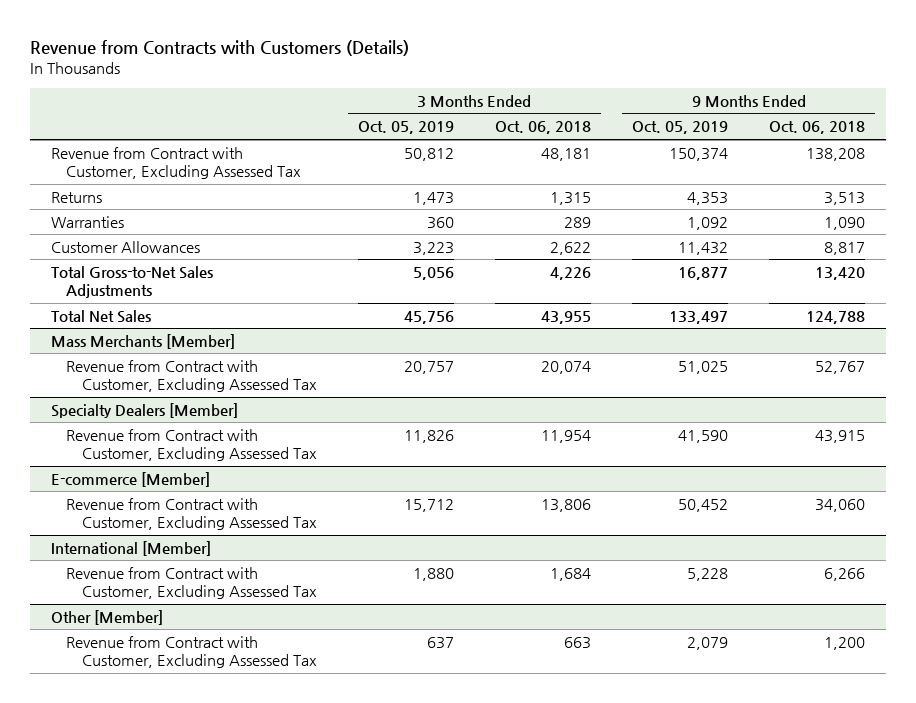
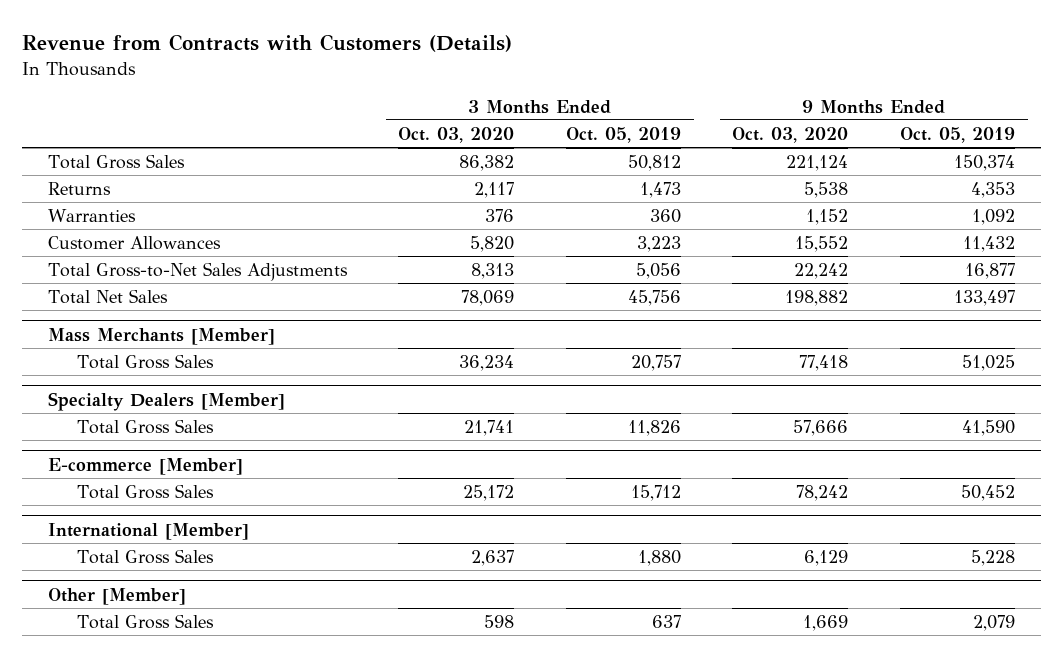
[494,121,591,135] Oct. 06, 2018 -> none
[769,121,866,135] Oct. 06, 2018 -> none
none -> [398,126,515,143] Oct. 03, 2020
none -> [732,126,849,143] Oct. 03, 2020
[50,146,302,180] Revenue from Contract with Customer, Excluding Assessed Tax -> [47,153,185,169] Total Gross Sales
[66,359,317,393] Revenue from Contract with Customer, Excluding Assessed Tax -> [76,353,214,369] Total Gross Sales
[66,428,317,462] Revenue from Contract with Customer, Excluding Assessed Tax -> [76,418,214,434] Total Gross Sales
[66,497,317,531] Revenue from Contract with Customer, Excluding Assessed Tax -> [76,483,214,499] Total Gross Sales
[66,566,317,600] Revenue from Contract with Customer, Excluding Assessed Tax -> [76,548,214,564] Total Gross Sales
[66,635,317,669] Revenue from Contract with Customer, Excluding Assessed Tax -> [76,613,214,629] Total Gross Sales

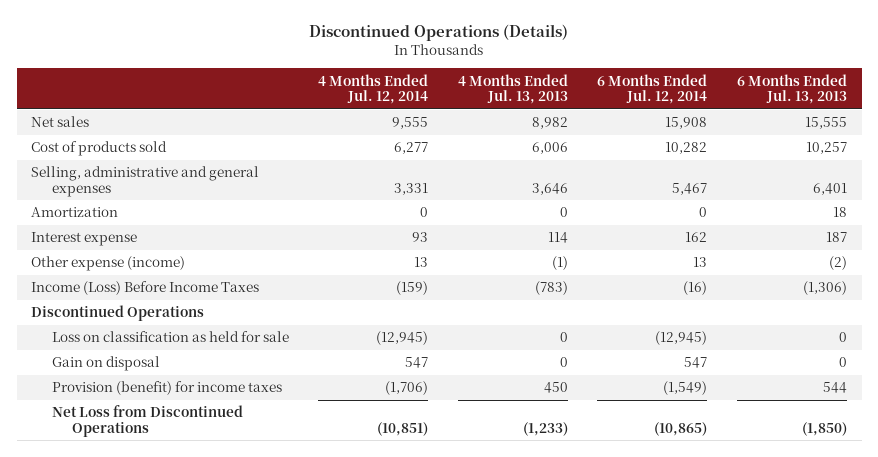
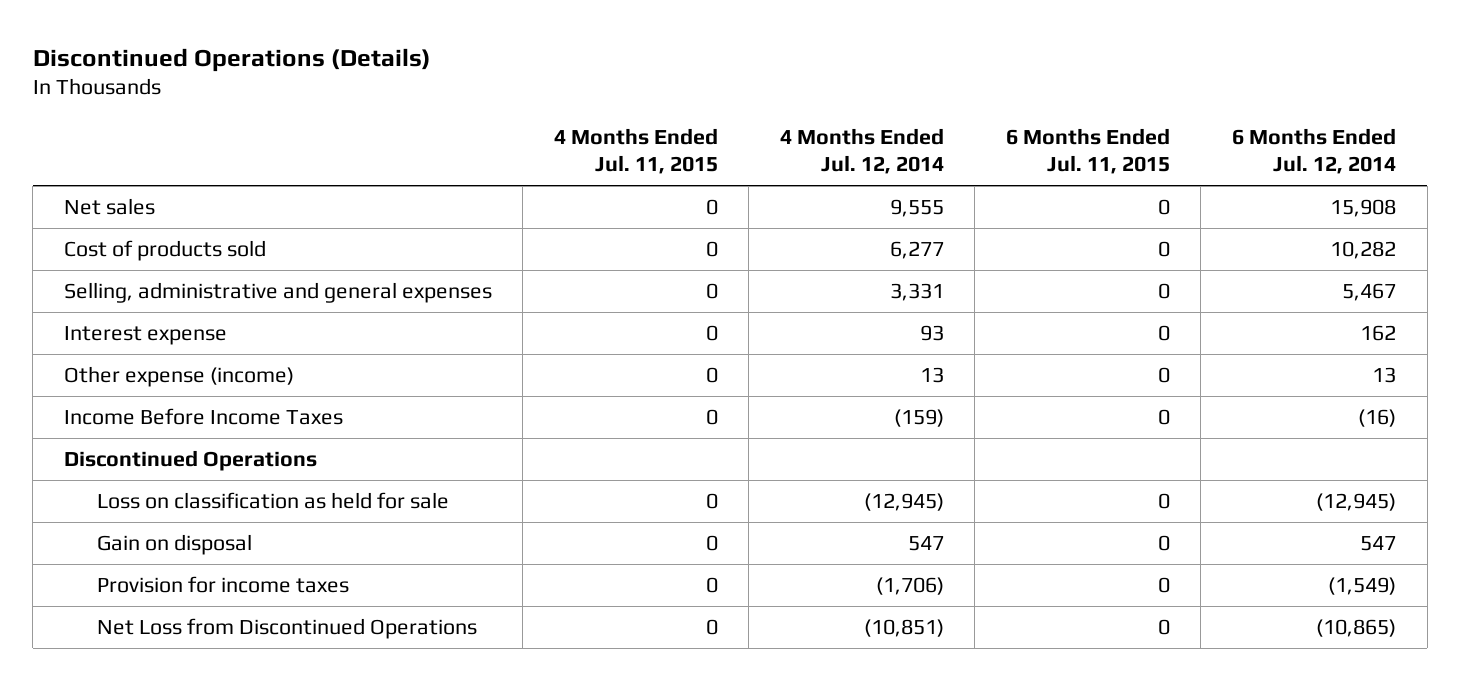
[457,73,568,105] 4 Months Ended Jul. 13, 2013 -> none
[737,73,848,105] 6 Months Ended Jul. 13, 2013 -> none
none -> [553,127,718,174] 4 Months Ended Jul. 11, 2015
none -> [1005,127,1170,174] 6 Months Ended Jul. 11, 2015
[31,207,119,218] Amortization -> none
[31,281,260,296] Income (Loss) Before Income Taxes -> [63,408,343,426] Income Before Income Taxes
[51,381,282,396] Provision (benefit) for income taxes -> [97,576,350,594] Provision for income taxes

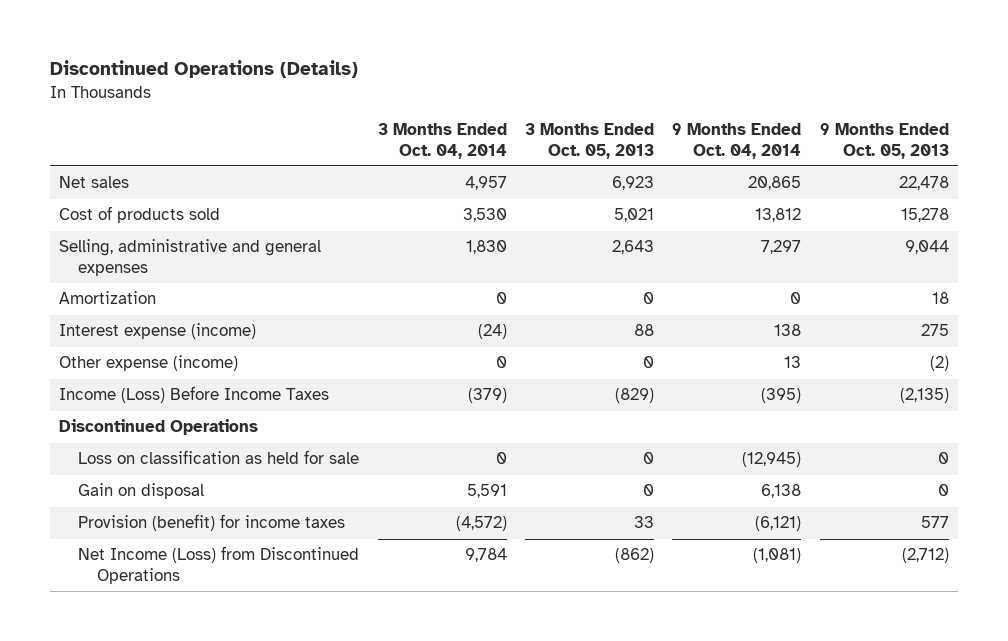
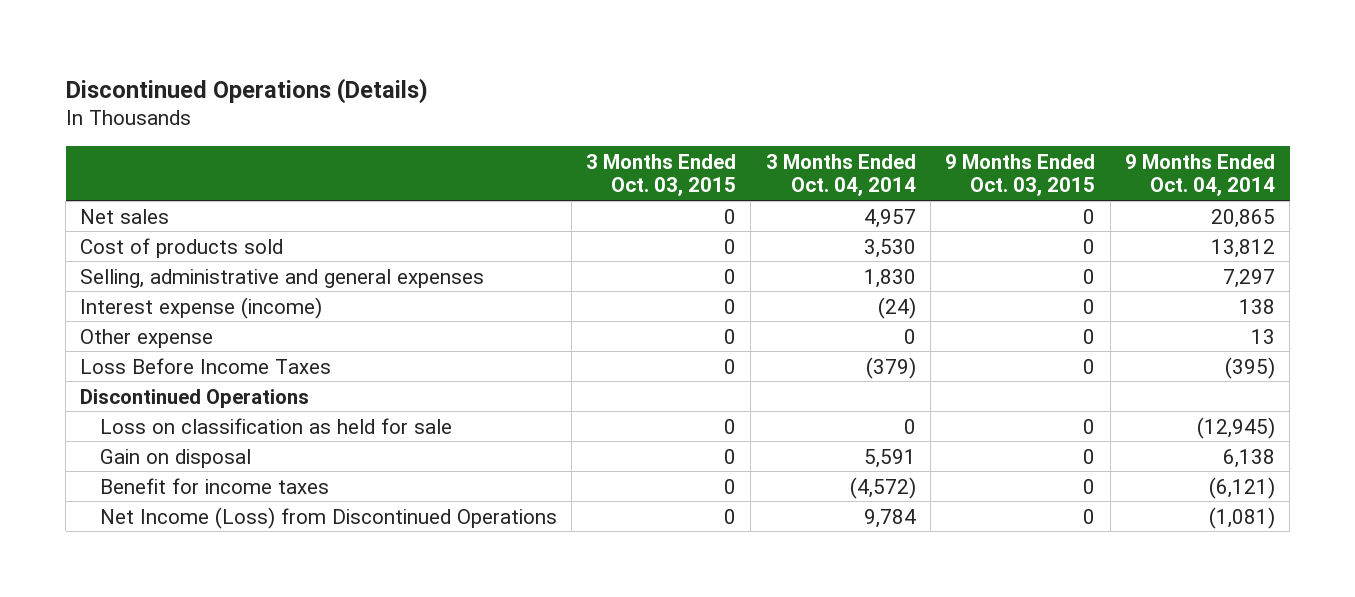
[524,123,654,159] 3 Months Ended Oct. 05, 2013 -> none
[819,123,949,159] 9 Months Ended Oct. 05, 2013 -> none
none -> [586,153,737,197] 3 Months Ended Oct. 03, 2015
none -> [945,153,1096,197] 9 Months Ended Oct. 03, 2015
[58,291,156,305] Amortization -> none
[58,355,238,372] Other expense (income) -> [80,328,214,348] Other expense
[58,386,329,404] Income (Loss) Before Income Taxes -> [80,357,332,374] Loss Before Income Taxes
[78,514,346,532] Provision (benefit) for income taxes -> [99,477,329,494] Benefit for income taxes

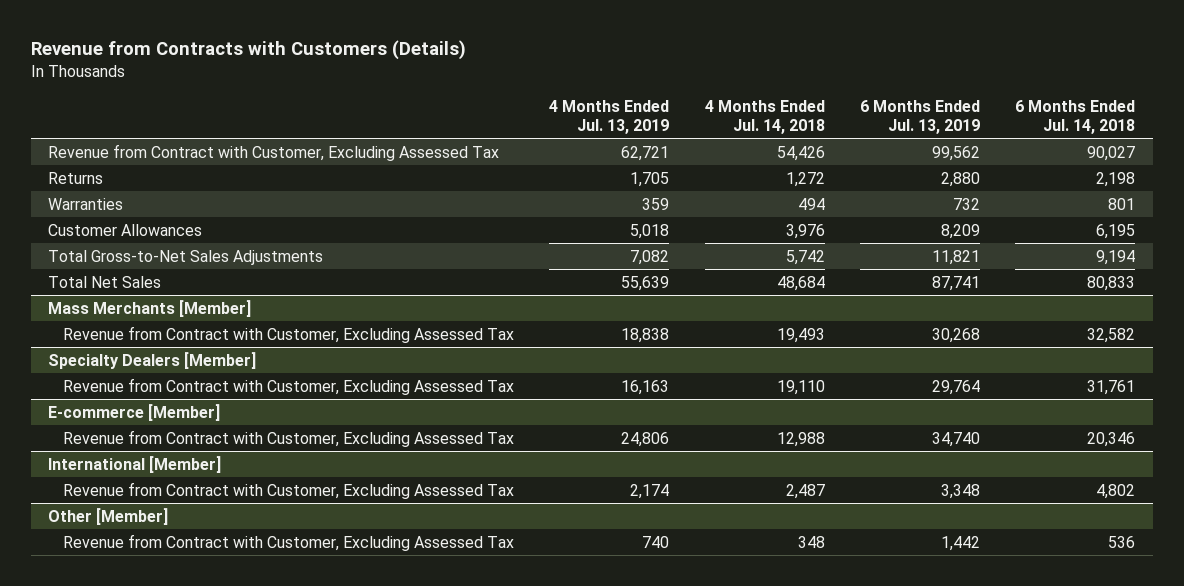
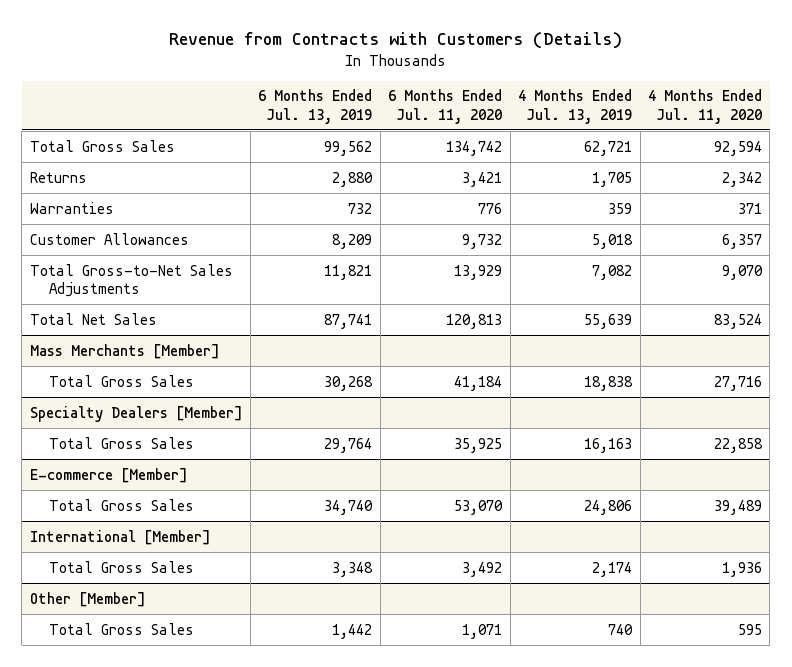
[704,99,825,134] 4 Months Ended Jul. 14, 2018 -> none
[1015,99,1136,134] 6 Months Ended Jul. 14, 2018 -> none
none -> [388,89,503,124] 6 Months Ended Jul. 11, 2020
none -> [647,89,762,124] 4 Months Ended Jul. 11, 2020
[48,143,500,161] Revenue from Contract with Customer, Excluding Assessed Tax -> [29,139,175,152] Total Gross Sales
[63,325,515,343] Revenue from Contract with Customer, Excluding Assessed Tax -> [48,374,194,387] Total Gross Sales
[63,377,515,395] Revenue from Contract with Customer, Excluding Assessed Tax -> [48,436,194,449] Total Gross Sales
[63,429,515,447] Revenue from Contract with Customer, Excluding Assessed Tax -> [48,498,194,511] Total Gross Sales
[63,481,515,499] Revenue from Contract with Customer, Excluding Assessed Tax -> [48,560,194,573] Total Gross Sales
[63,533,515,551] Revenue from Contract with Customer, Excluding Assessed Tax -> [48,622,194,635] Total Gross Sales

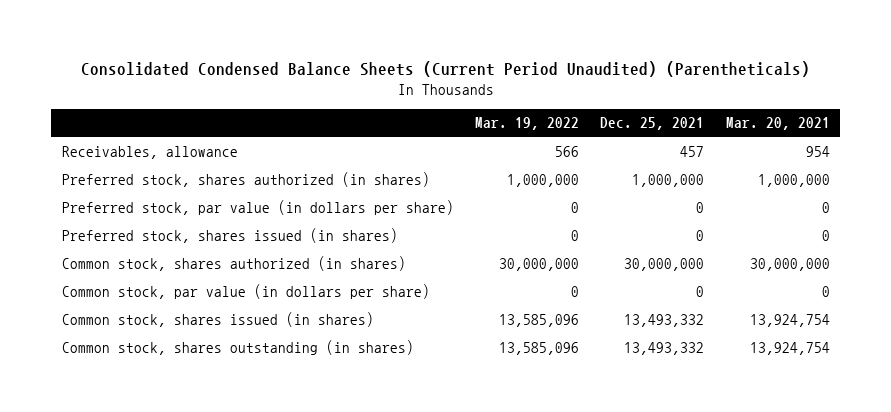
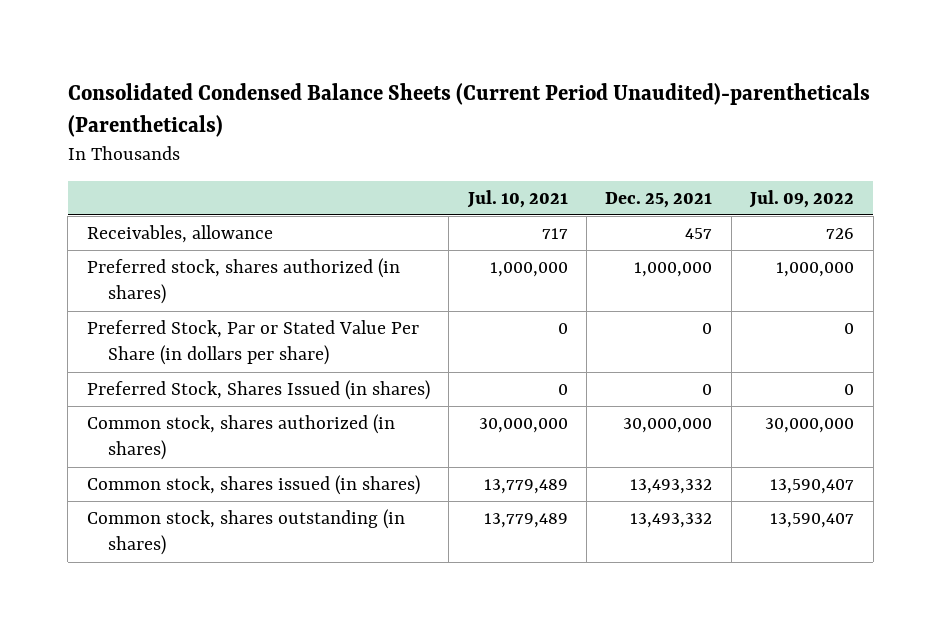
[80,60,810,77] Consolidated Condensed Balance Sheets (Current Period Unaudited) (Parentheticals) -> [67,82,870,137] Consolidated Condensed Balance Sheets (Current Period Unaudited)-parentheticals (Parentheticals)
[475,117,580,131] Mar. 19, 2022 -> none
[725,117,830,131] Mar. 20, 2021 -> none
none -> [466,189,568,208] Jul. 10, 2021
none -> [749,189,855,208] Jul. 09, 2022
[61,199,454,215] Preferred stock, par value (in dollars per share) -> [86,320,419,366] Preferred Stock, Par or Stated Value Per Share (in dollars per share)
[61,227,398,243] Preferred stock, shares issued (in shares) -> [86,380,430,401] Preferred Stock, Shares Issued (in shares)
[61,283,430,299] Common stock, par value (in dollars per share) -> none

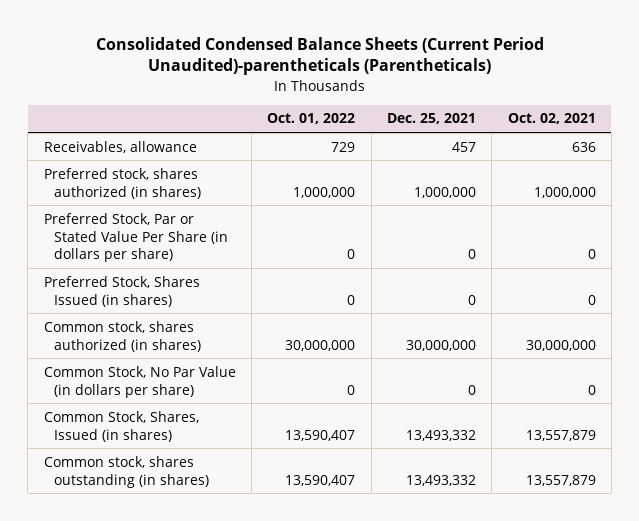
[466,189,568,208] Jul. 10, 2021 -> none
[749,189,855,208] Jul. 09, 2022 -> none
none -> [267,113,356,125] Oct. 01, 2022
none -> [507,113,596,125] Oct. 02, 2021
none -> [43,365,236,398] Common Stock, No Par Value (in dollars per share)
[86,475,420,496] Common stock, shares issued (in shares) -> [43,410,199,442] Common Stock, Shares, Issued (in shares)

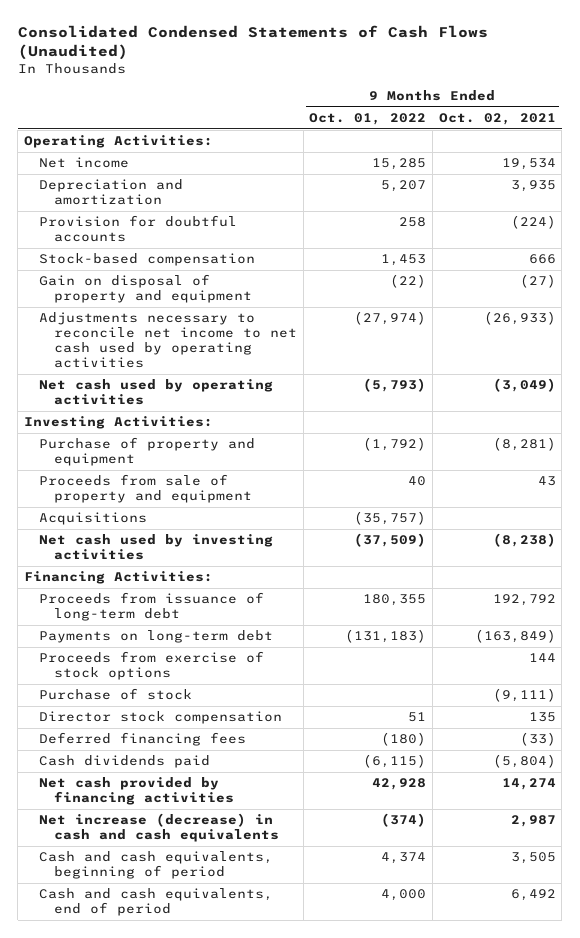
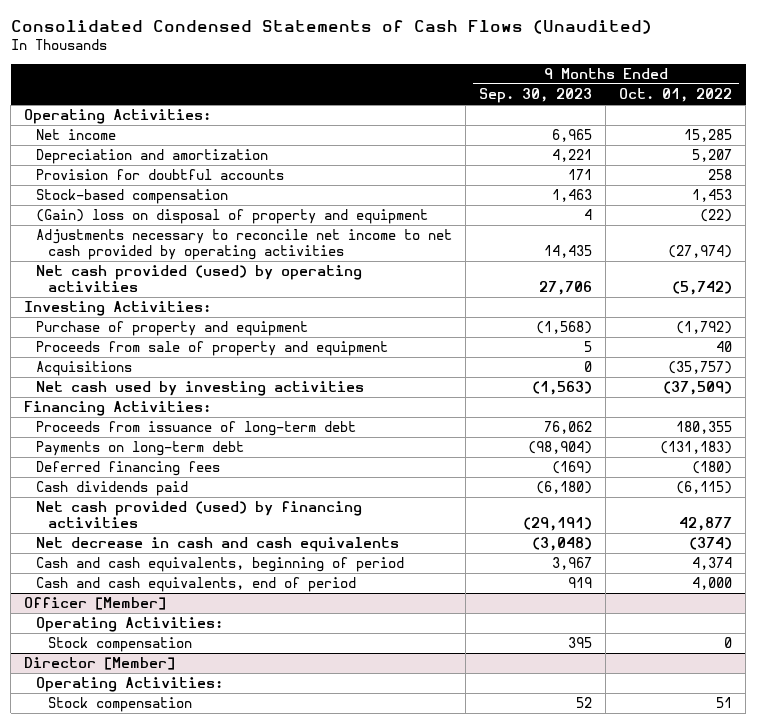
[438,113,556,126] Oct. 02, 2021 -> none
none -> [479,88,593,104] Sep. 30, 2023
[39,274,253,304] Gain on disposal of property and equipment -> [36,209,429,225] (Gain) loss on disposal of property and equipment
[39,312,298,368] Adjustments necessary to reconcile net income to net cash used by operating activities -> [36,229,453,261] Adjustments necessary to reconcile net income to net cash provided by operating activities
[39,379,274,406] Net cash used by operating activities -> [36,265,363,293] Net cash provided (used) by operating activities
[363,378,427,393] (5,793) -> [672,281,733,296] (5,742)
[39,651,265,681] Proceeds from exercise of stock options -> none
[39,688,193,701] Purchase of stock -> none
[39,711,283,725] Director stock compensation -> none
[39,777,235,806] Net cash provided by financing activities -> [36,501,363,529] Net cash provided (used) by financing activities
[372,778,427,791] 42,928 -> [679,517,733,532] 42,877
[39,813,280,843] Net increase (decrease) in cash and cash equivalents -> [36,537,400,553] Net decrease in cash and cash equivalents
none -> [24,597,167,611] Officer [Member]
none -> [36,617,224,633] Operating Activities:
none -> [48,637,193,653] Stock compensation
none -> [24,657,176,671] Director [Member]
none -> [36,677,224,693] Operating Activities:
none -> [48,697,193,713] Stock compensation

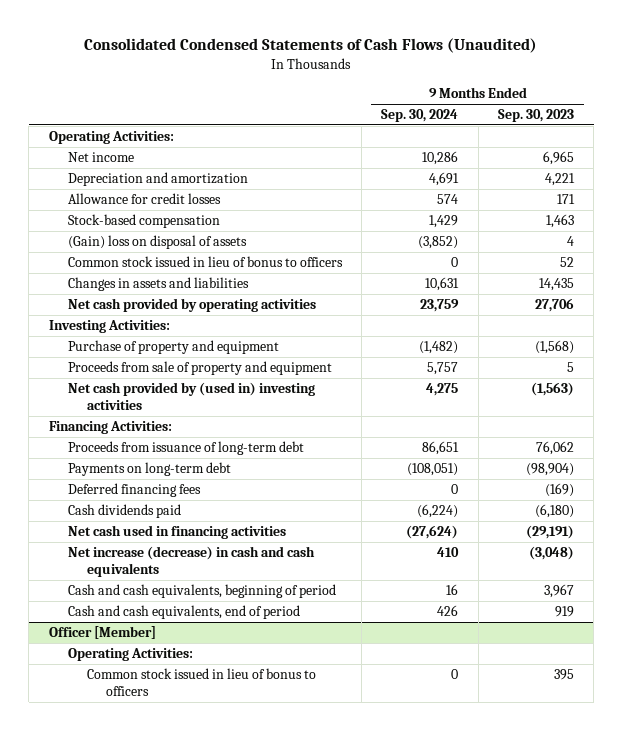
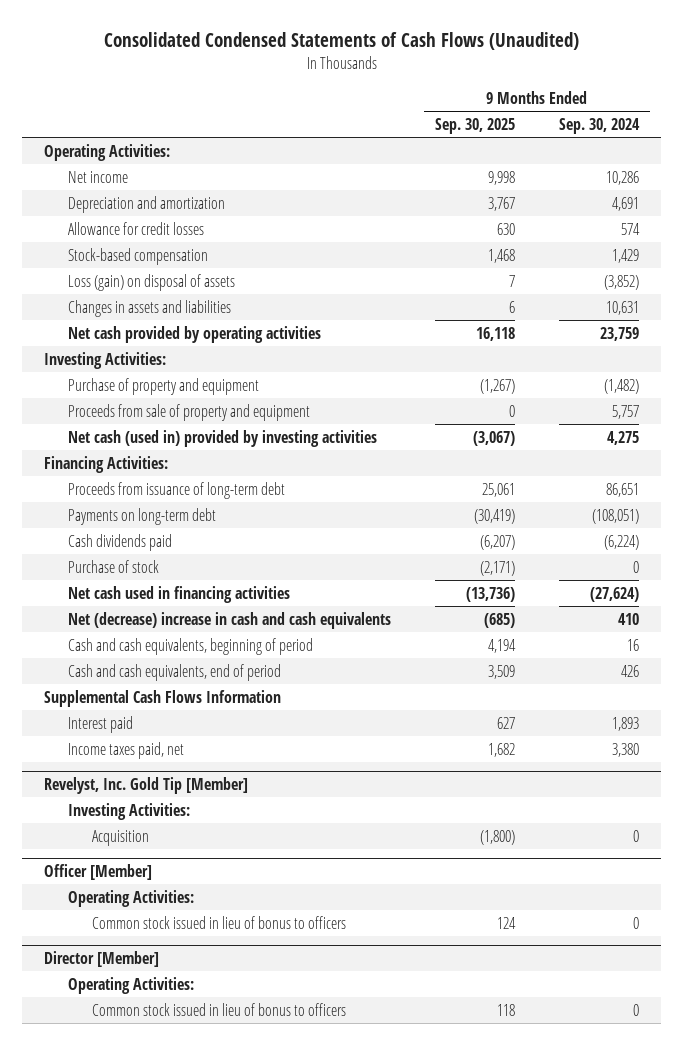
[498,109,575,123] Sep. 30, 2023 -> none
none -> [435,117,516,134] Sep. 30, 2025
[67,256,343,268] Common stock issued in lieu of bonus to officers -> none
[67,235,247,250] (Gain) loss on disposal of assets -> [68,273,236,291] Loss (gain) on disposal of assets
[67,382,315,411] Net cash provided by (used in) investing activities -> [68,429,378,447] Net cash (used in) provided by investing activities
[67,483,201,498] Deferred financing fees -> none
none -> [68,559,160,573] Purchase of stock
[67,546,315,578] Net increase (decrease) in cash and cash equivalents -> [68,611,392,629] Net (decrease) increase in cash and cash equivalents
none -> [44,689,282,707] Supplemental Cash Flows Information
none -> [68,715,134,733] Interest paid
none -> [68,741,185,759] Income taxes paid, net
none -> [44,777,249,795] Revelyst, Inc. Gold Tip [Member]
none -> [68,802,191,820] Investing Activities:
none -> [92,829,150,846] Acquisition
none -> [44,951,160,968] Director [Member]
none -> [68,976,195,994] Operating Activities:
none -> [92,1002,347,1016] Common stock issued in lieu of bonus to officers

